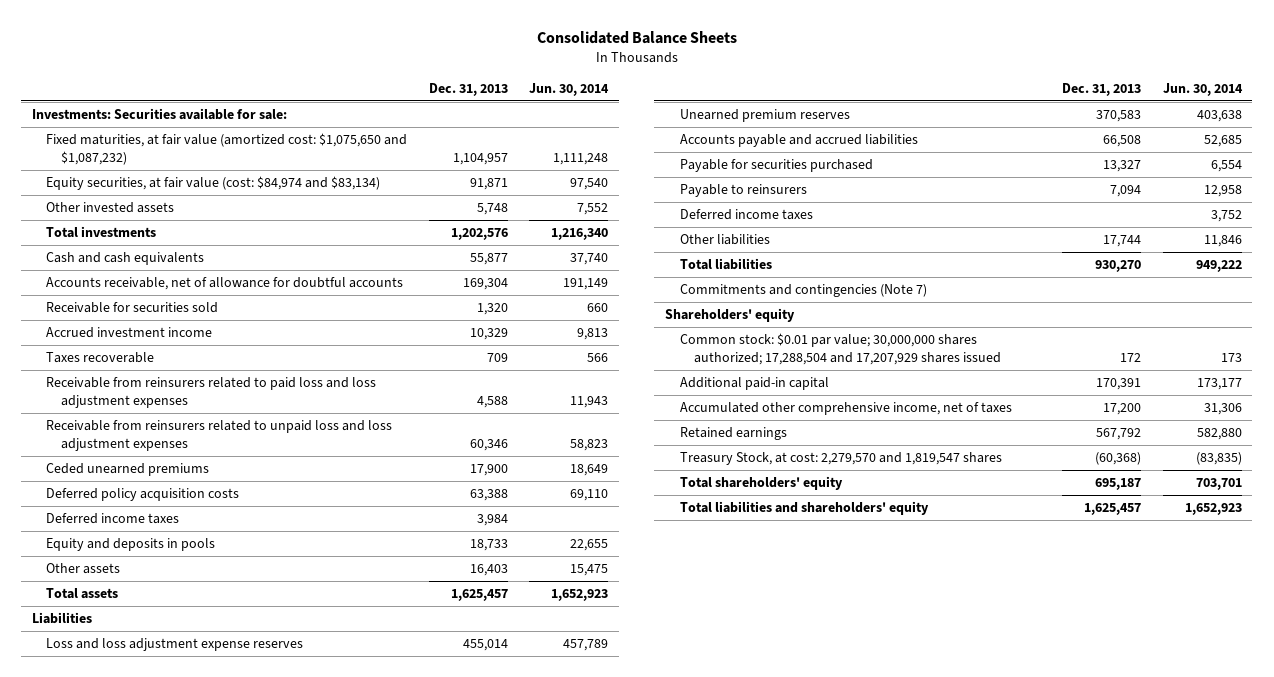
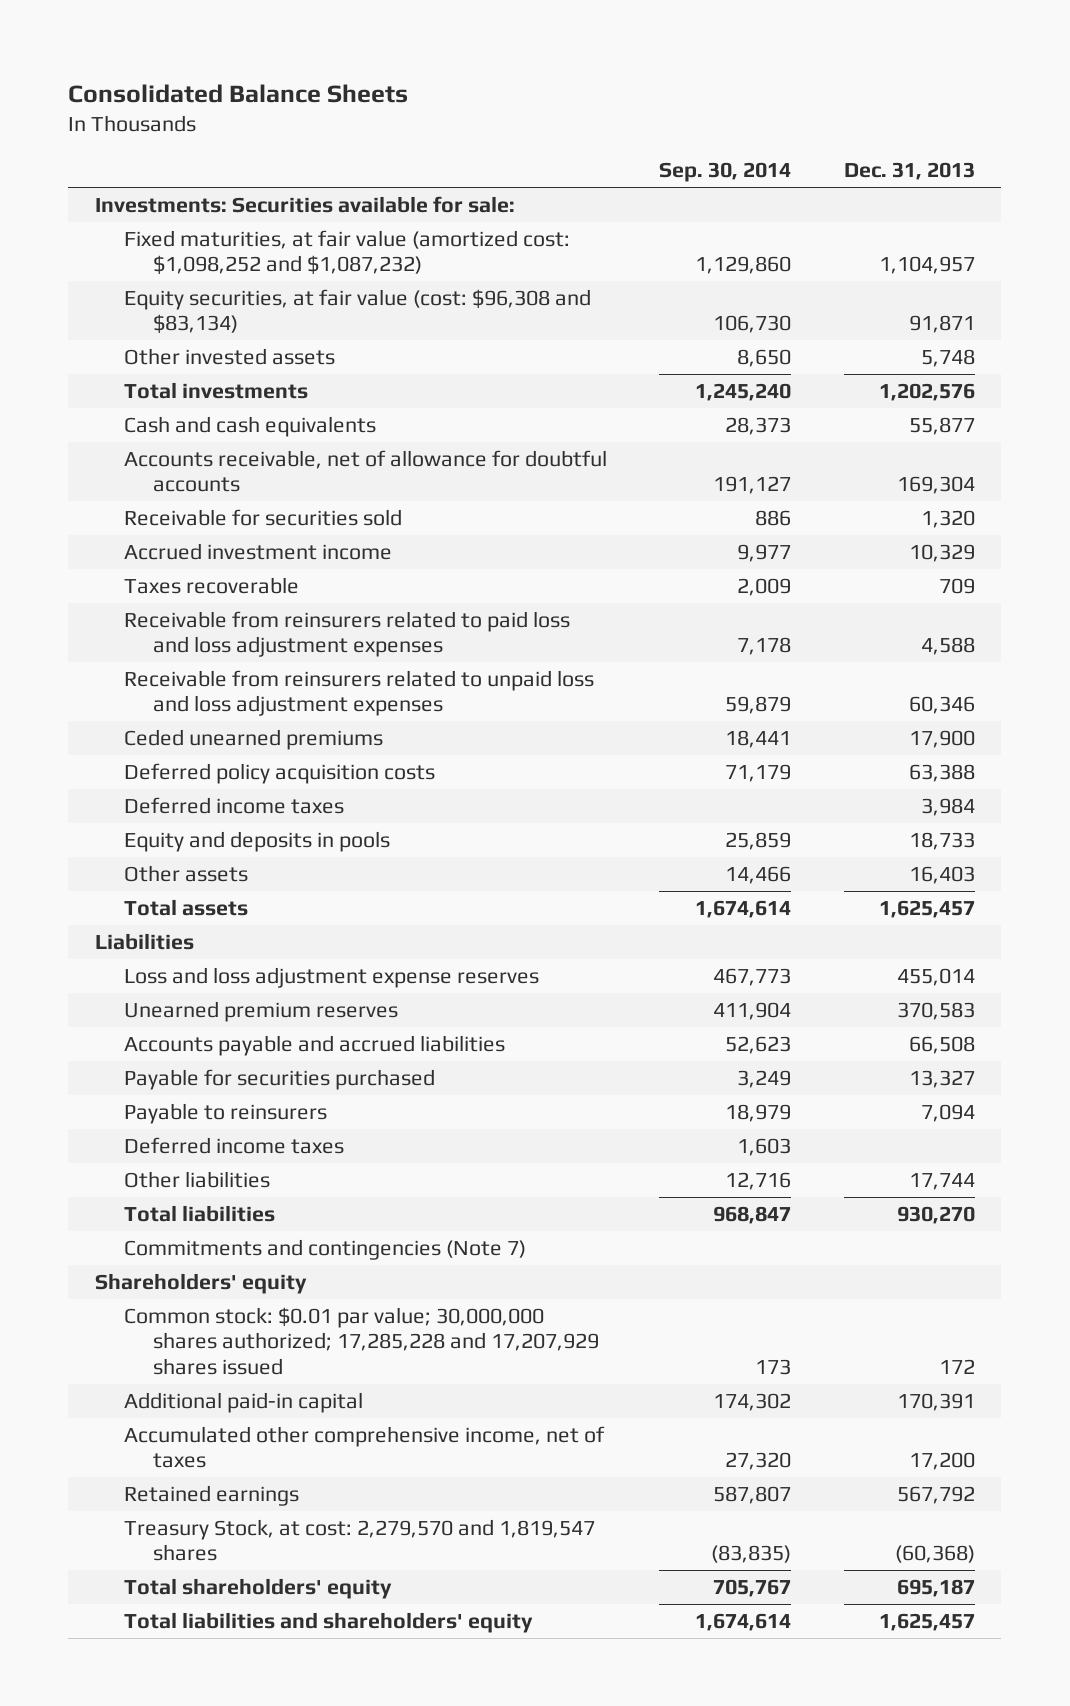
[529,82,610,96] Jun. 30, 2014 -> none
none -> [659,162,792,183] Sep. 30, 2014
[46,133,408,165] Fixed maturities, at fair value (amortized cost: $1,075,650 and $1,087,232) -> [123,229,570,276] Fixed maturities, at fair value (amortized cost: $1,098,252 and $1,087,232)
[46,176,381,191] Equity securities, at fair value (cost: $84,974 and $83,134) -> [123,288,591,335] Equity securities, at fair value (cost: $96,308 and $83,134)
[679,333,1002,365] Common stock: $0.01 par value; 30,000,000 shares authorized; 17,288,504 and 17,207,929 shares issued -> [123,1306,600,1375] Common stock: $0.01 par value; 30,000,000 shares authorized; 17,285,228 and 17,207,929 shares issued

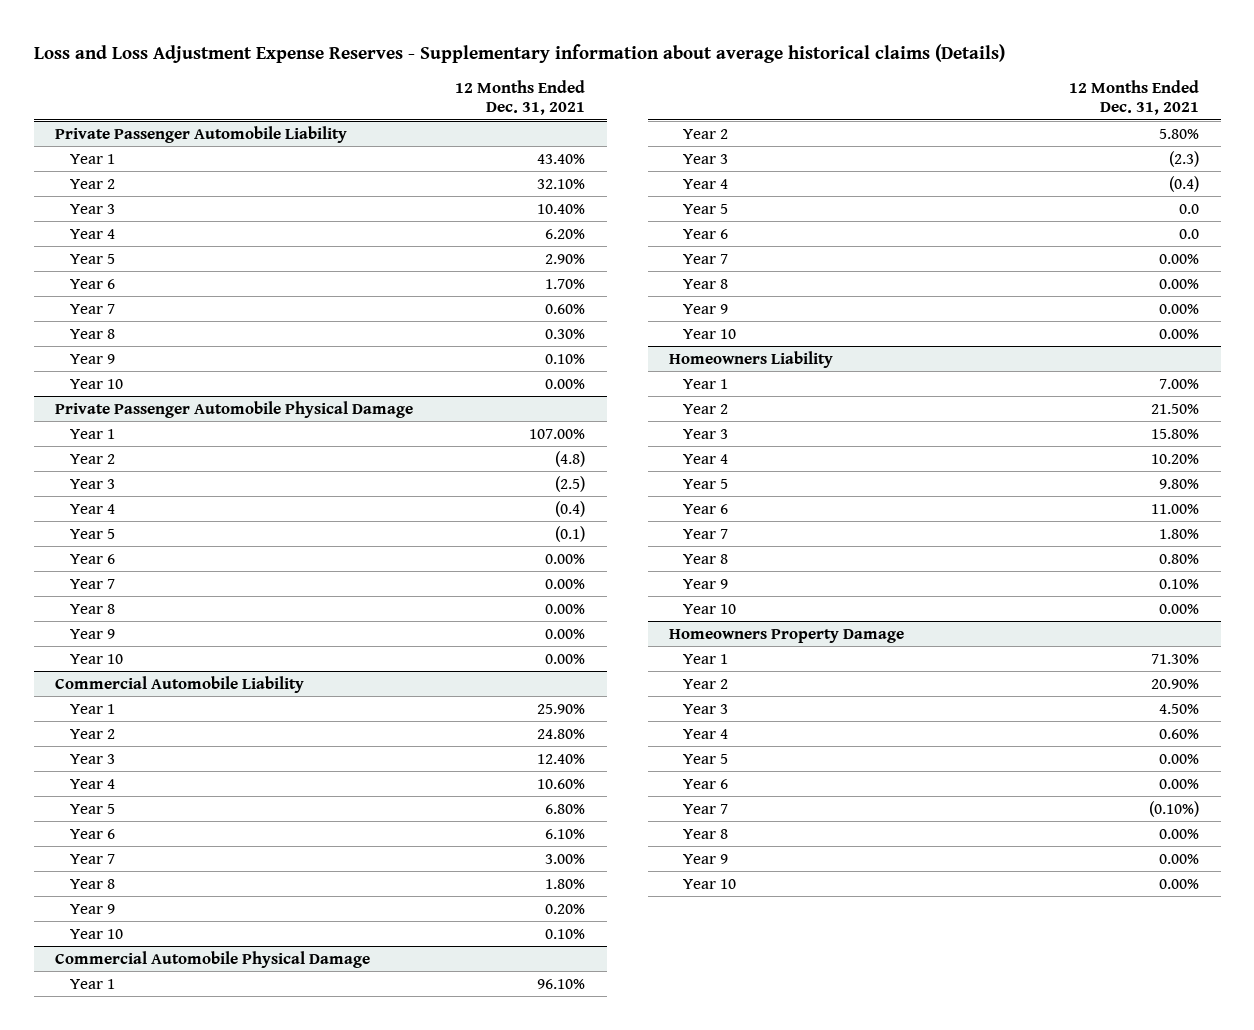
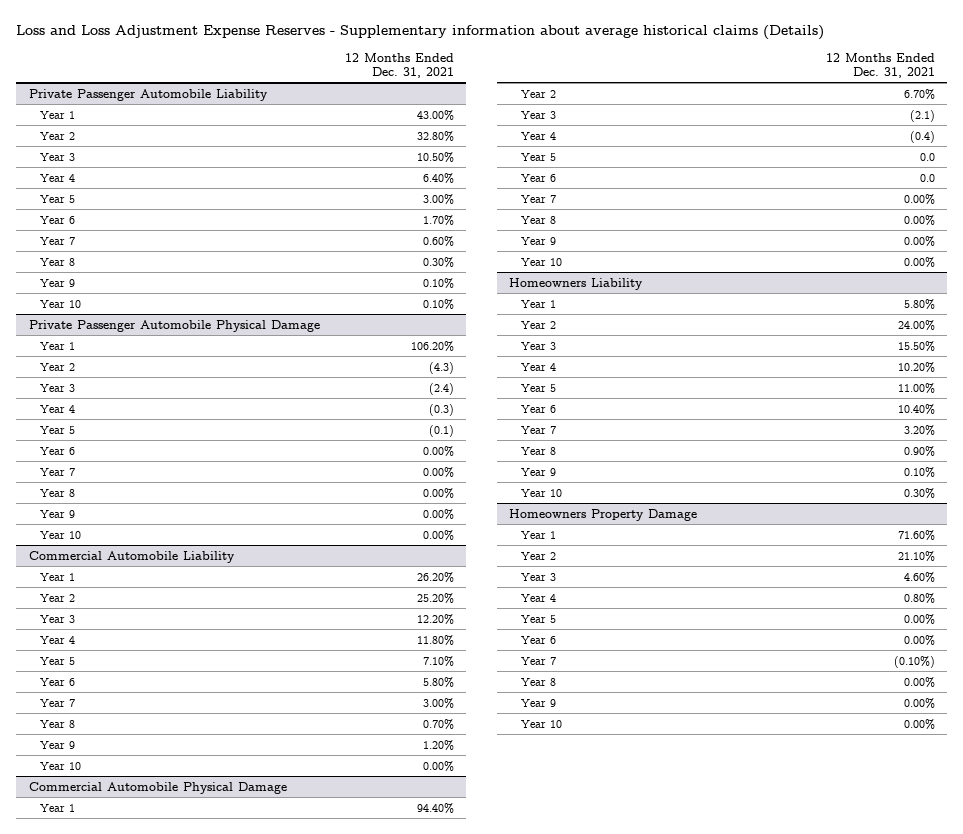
[537,153,586,164] 43.40% -> [416,109,454,121] 43.00%
[537,178,586,189] 32.10% -> [416,130,454,142] 32.80%
[537,203,586,214] 10.40% -> [416,151,454,163] 10.50%
[545,228,586,239] 6.20% -> [422,172,454,184] 6.40%
[545,253,586,264] 2.90% -> [422,193,454,205] 3.00%
[545,378,586,389] 0.00% -> [422,298,454,310] 0.10%
[529,428,586,439] 107.00% -> [410,340,454,352] 106.20%
[555,450,586,467] (4.8) -> [428,361,454,374] (4.3)
[555,475,586,492] (2.5) -> [428,382,454,395] (2.4)
[555,500,586,517] (0.4) -> [428,403,454,416] (0.3)
[537,703,586,714] 25.90% -> [416,571,454,583] 26.20%
[537,728,586,739] 24.80% -> [416,592,454,604] 25.20%
[537,753,586,764] 12.40% -> [416,613,454,625] 12.20%
[537,778,586,789] 10.60% -> [416,634,454,646] 11.80%
[545,803,586,814] 6.80% -> [422,655,454,667] 7.10%
[545,828,586,839] 6.10% -> [422,676,454,688] 5.80%
[545,878,586,889] 1.80% -> [422,718,454,730] 0.70%
[545,903,586,914] 0.20% -> [422,739,454,751] 1.20%
[545,928,586,939] 0.10% -> [422,760,454,772] 0.00%
[537,978,586,989] 96.10% -> [416,802,454,814] 94.40%
[1159,128,1200,139] 5.80% -> [903,88,935,100] 6.70%
[1169,150,1200,167] (2.3) -> [909,109,935,122] (2.1)
[1159,378,1200,389] 7.00% -> [903,298,935,310] 5.80%
[1151,403,1200,414] 21.50% -> [897,319,935,331] 24.00%
[1151,428,1200,439] 15.80% -> [897,340,935,352] 15.50%
[1159,478,1200,489] 9.80% -> [897,382,935,394] 11.00%
[1151,503,1200,514] 11.00% -> [897,403,935,415] 10.40%
[1159,528,1200,539] 1.80% -> [903,424,935,436] 3.20%
[1159,553,1200,564] 0.80% -> [903,445,935,457] 0.90%
[1159,603,1200,614] 0.00% -> [903,487,935,499] 0.30%
[1151,653,1200,664] 71.30% -> [897,529,935,541] 71.60%
[1151,678,1200,689] 20.90% -> [897,550,935,562] 21.10%
[1159,703,1200,714] 4.50% -> [903,571,935,583] 4.60%
[1159,728,1200,739] 0.60% -> [903,592,935,604] 0.80%

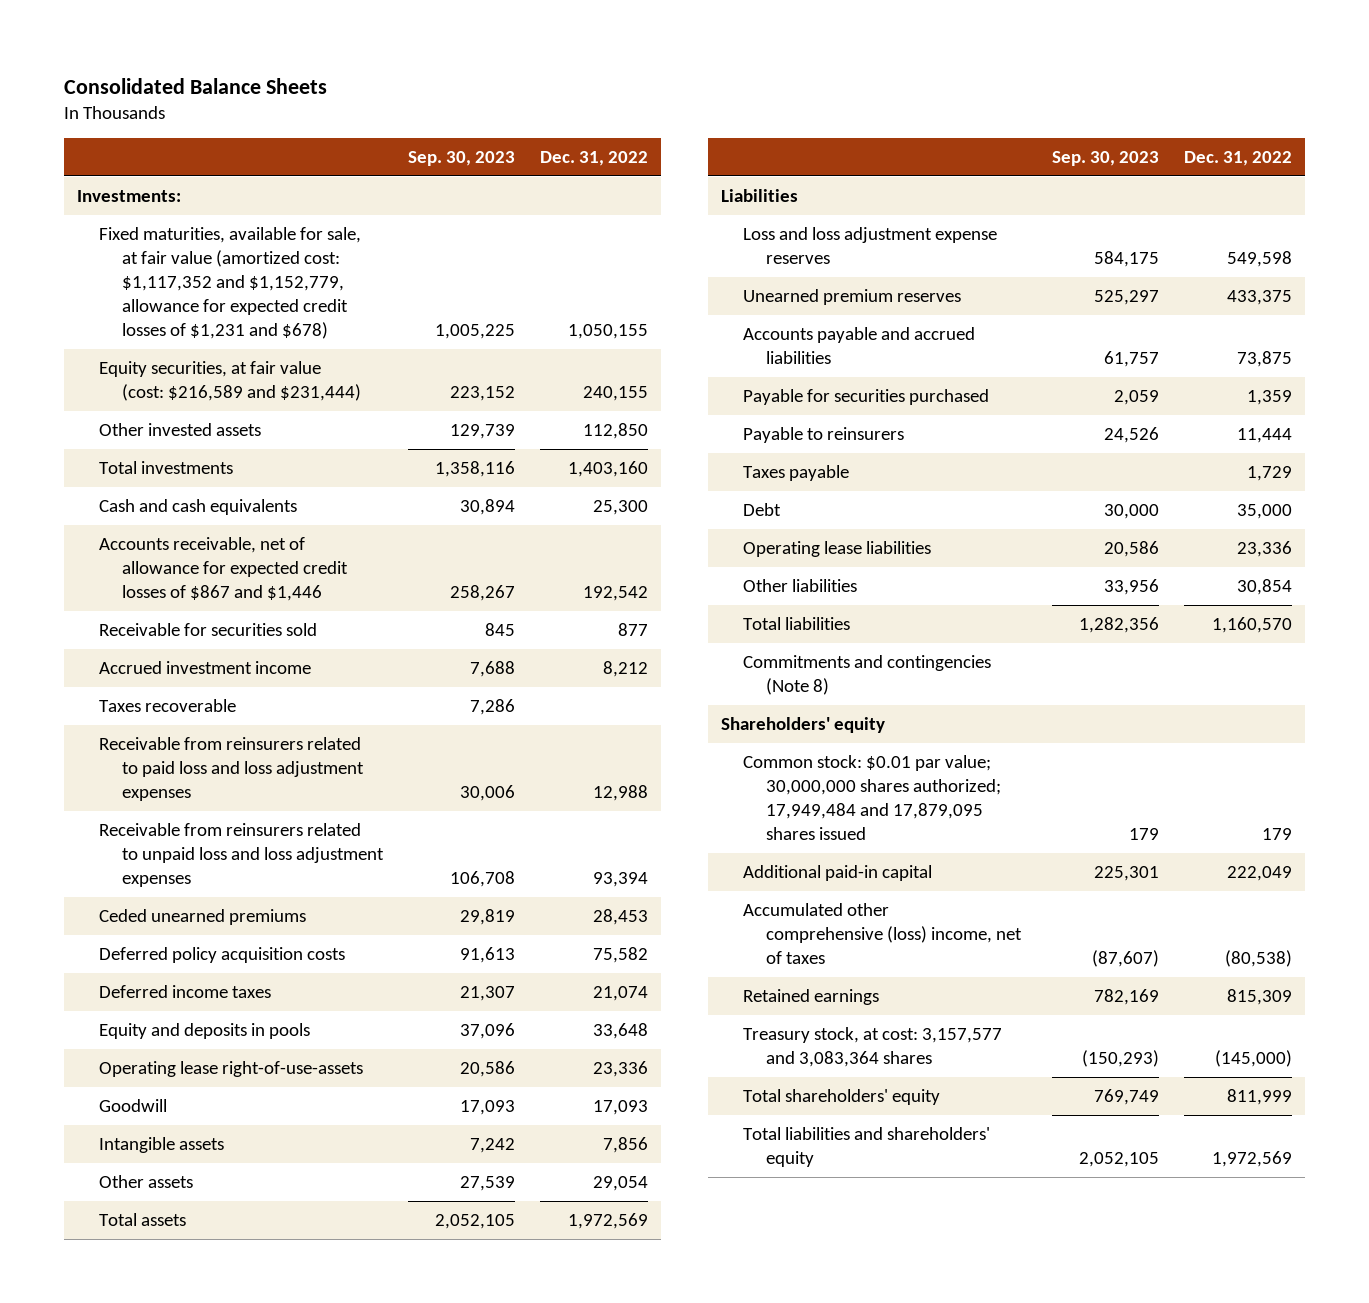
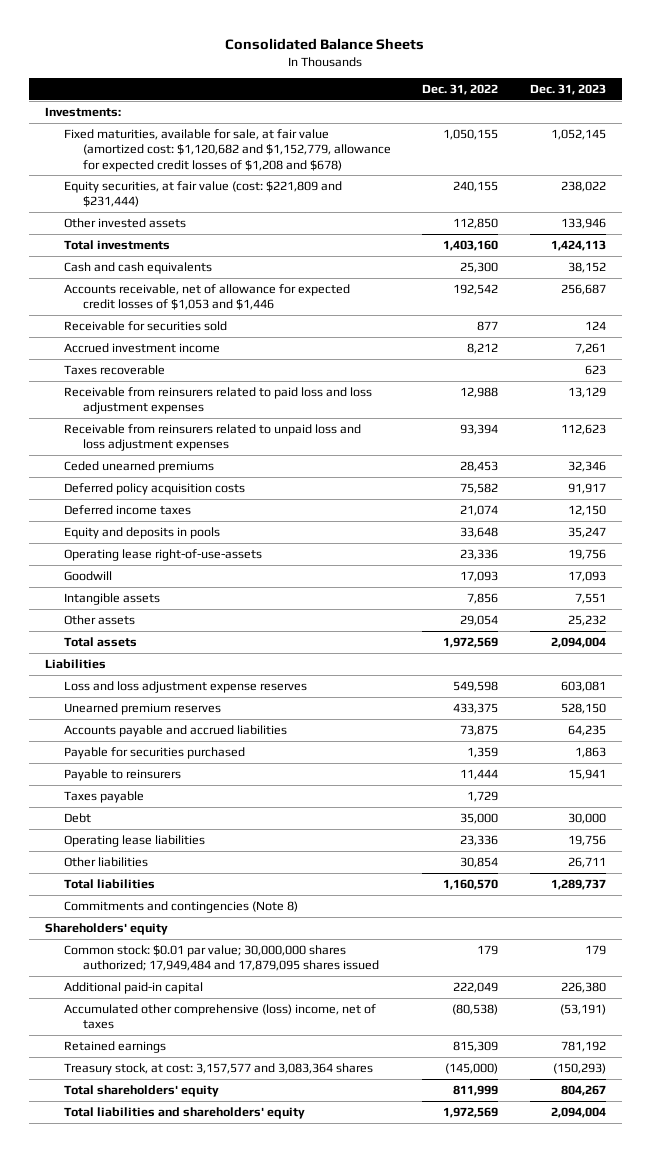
[408,150,516,166] Sep. 30, 2023 -> none
none -> [529,84,606,96] Dec. 31, 2023
[99,227,362,340] Fixed maturities, available for sale, at fair value (amortized cost: $1,117,352 and $1,152,779, allowance for expected credit losses of $1,231 and $678) -> [63,128,391,172] Fixed maturities, available for sale, at fair value (amortized cost: $1,120,682 and $1,152,779, allowance for expected credit losses of $1,208 and $678)
[99,361,361,402] Equity securities, at fair value (cost: $216,589 and $231,444) -> [63,180,342,208] Equity securities, at fair value (cost: $221,809 and $231,444)
[99,537,348,602] Accounts receivable, net of allowance for expected credit losses of $867 and $1,446 -> [63,283,350,311] Accounts receivable, net of allowance for expected credit losses of $1,053 and $1,446

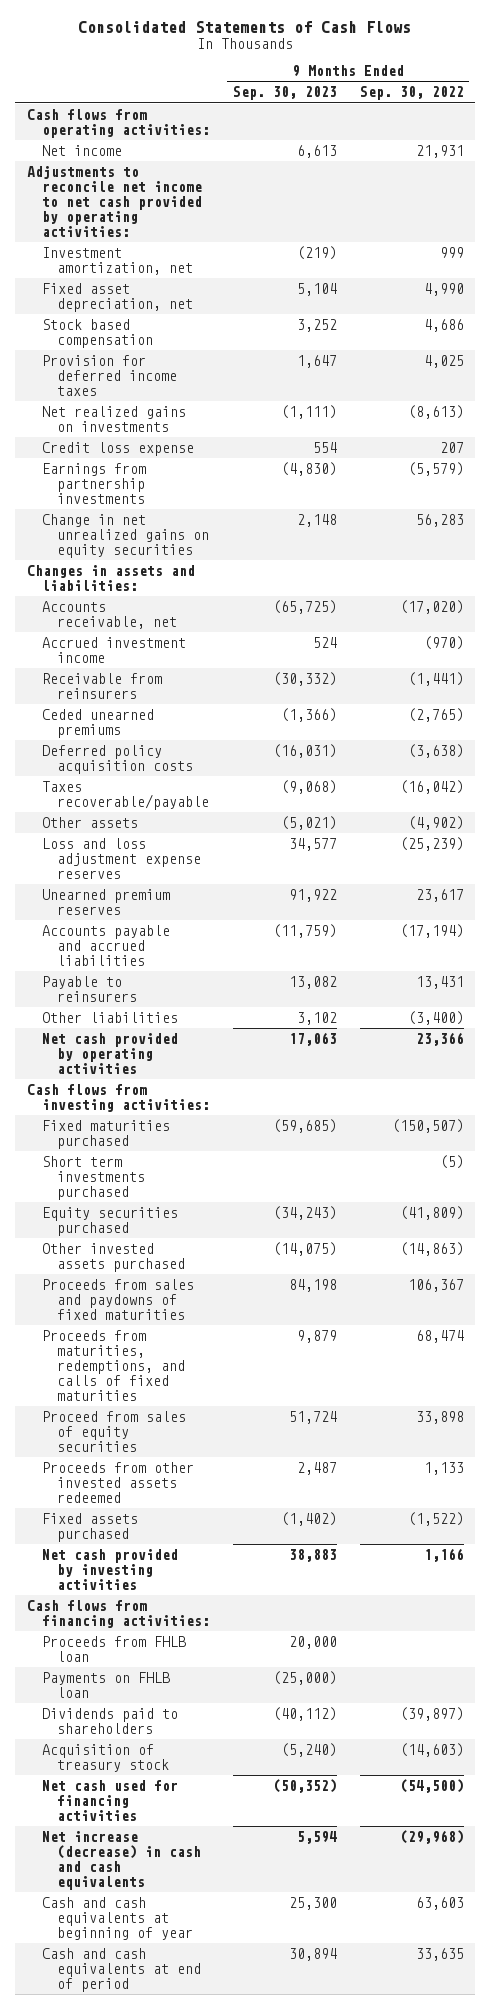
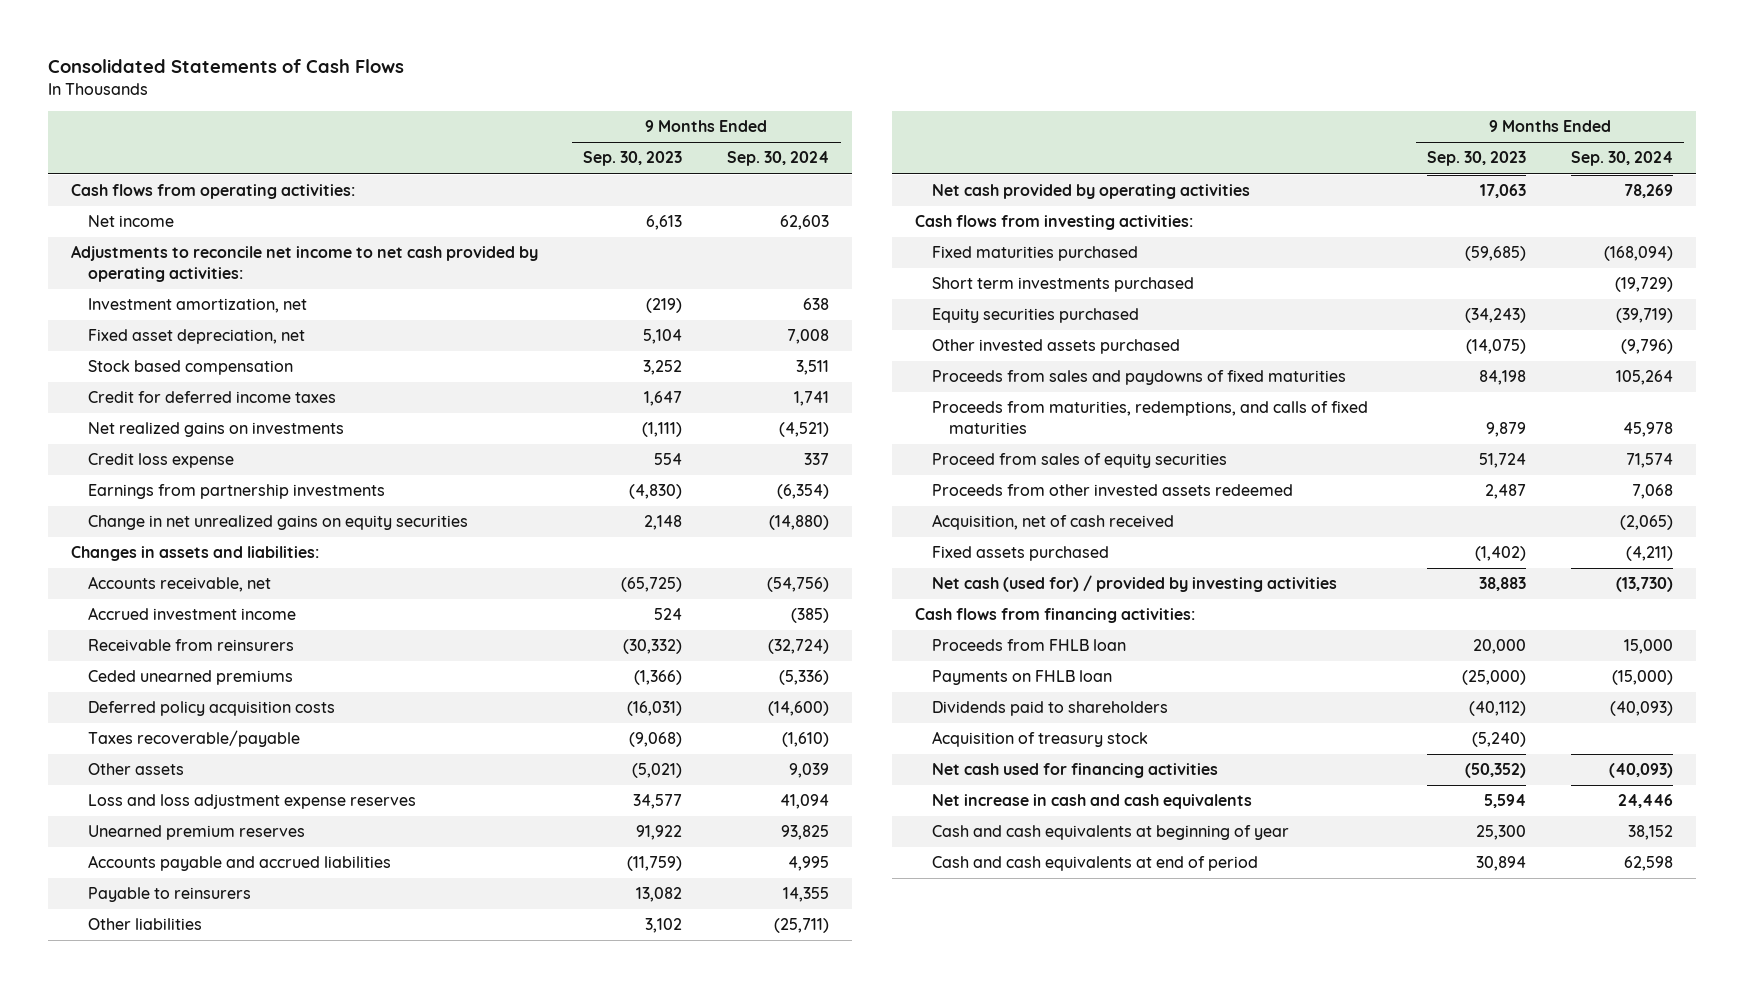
[359,86,464,101] Sep. 30, 2022 -> none
none -> [727,151,830,167] Sep. 30, 2024
[42,354,178,396] Provision for deferred income taxes -> [88,391,337,404] Credit for deferred income taxes
none -> [931,514,1174,531] Acquisition, net of cash received
[42,1548,179,1590] Net cash provided by investing activities -> [931,575,1337,593] Net cash (used for) / provided by investing activities
[42,1830,202,1890] Net increase (decrease) in cash and cash equivalents -> [931,794,1252,810] Net increase in cash and cash equivalents

